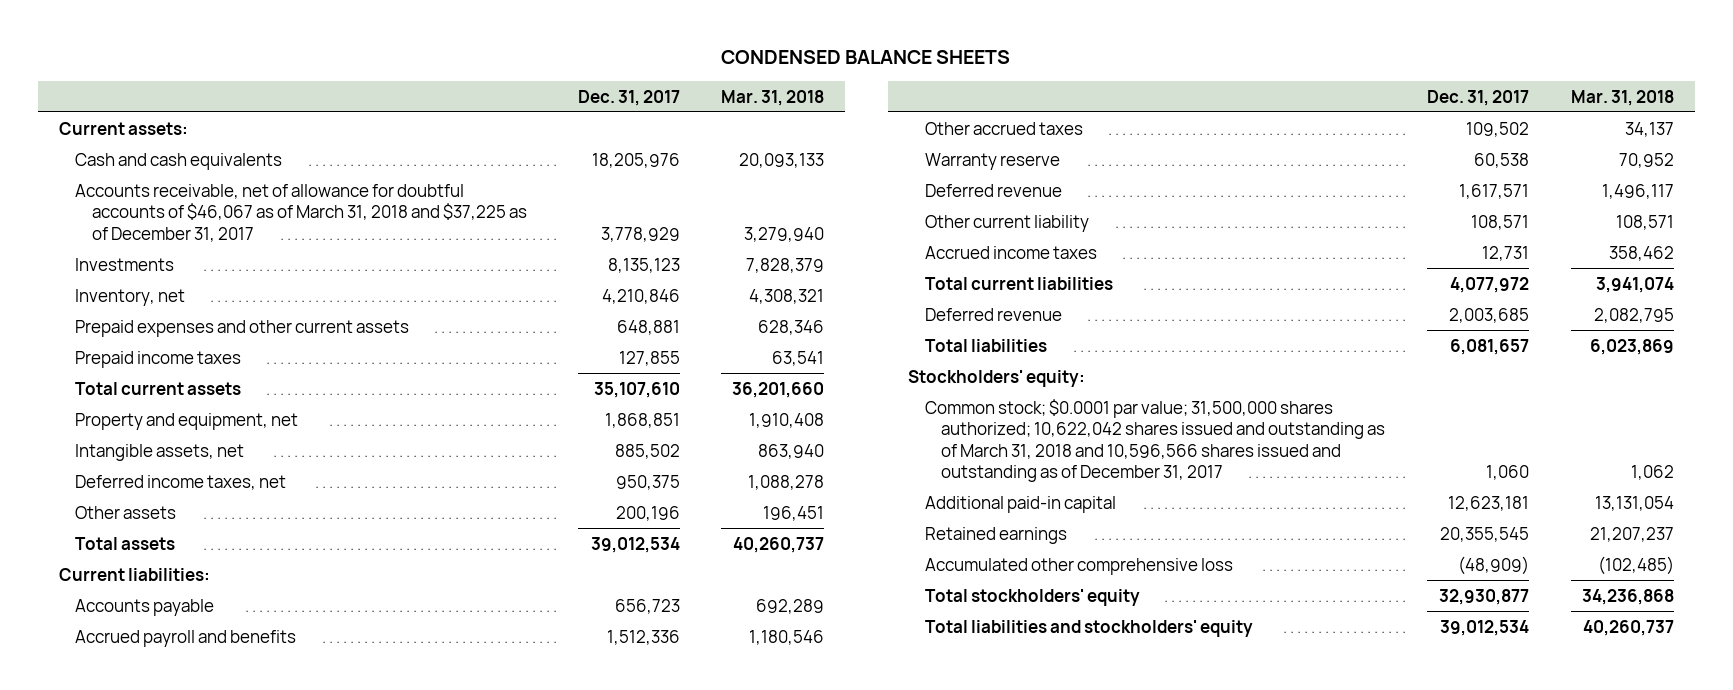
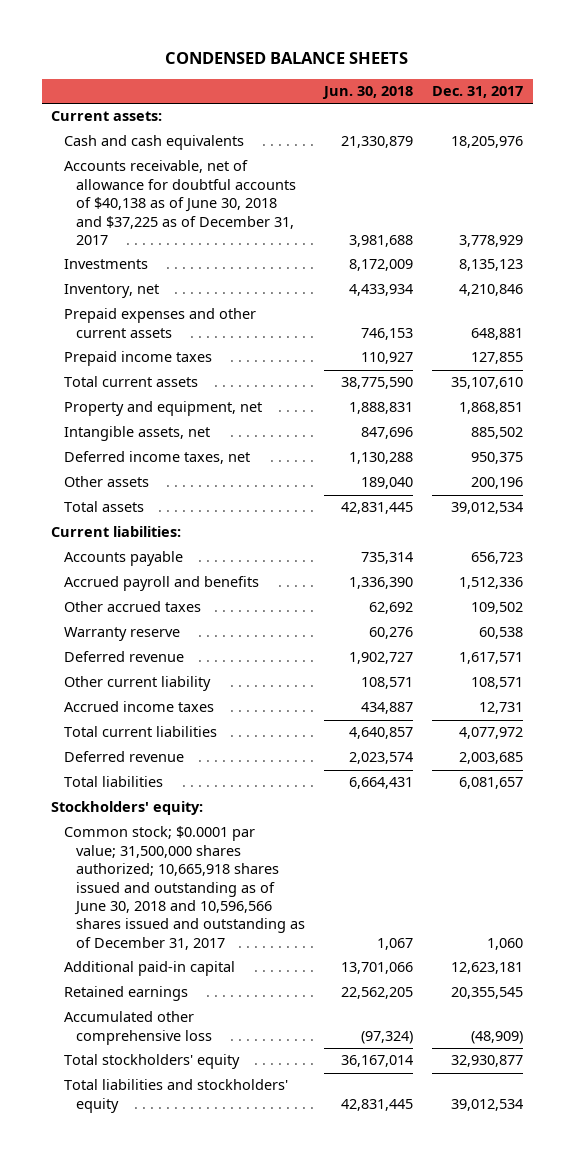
[721,89,825,106] Mar. 31, 2018 -> none
none -> [321,86,413,100] Jun. 30, 2018
[75,183,527,242] Accounts receivable, net of allowance for doubtful accounts of $46,067 as of March 31, 2018 and $37,225 as of December 31, 2017 -> [63,160,296,245] Accounts receivable, net of allowance for doubtful accounts of $40,138 as of June 30, 2018 and $37,225 as of December 31, 2017
[924,398,1386,483] Common stock; $0.0001 par value; 31,500,000 shares authorized; 10,622,042 shares issued and outstanding as of March 31, 2018 and 10,596,566 shares issued and outstanding as of December 31, 2017 -> [63,826,305,950] Common stock; $0.0001 par value; 31,500,000 shares authorized; 10,665,918 shares issued and outstanding as of June 30, 2018 and 10,596,566 shares issued and outstanding as of December 31, 2017

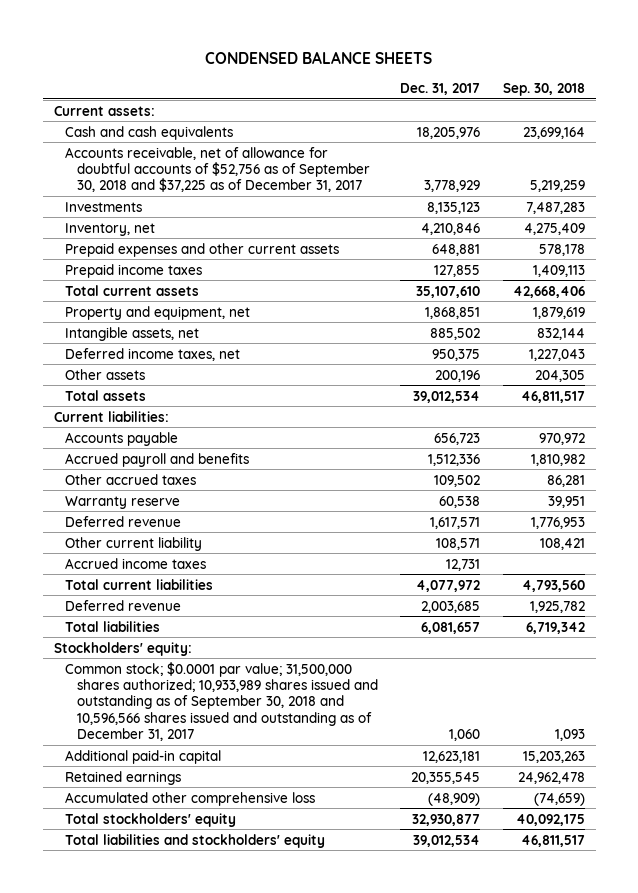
[321,86,413,100] Jun. 30, 2018 -> none
none -> [502,83,585,97] Sep. 30, 2018
[63,160,296,245] Accounts receivable, net of allowance for doubtful accounts of $40,138 as of June 30, 2018 and $37,225 as of December 31, 2017 -> [65,146,370,193] Accounts receivable, net of allowance for doubtful accounts of $52,756 as of September 30, 2018 and $37,225 as of December 31, 2017
[63,826,305,950] Common stock; $0.0001 par value; 31,500,000 shares authorized; 10,665,918 shares issued and outstanding as of June 30, 2018 and 10,596,566 shares issued and outstanding as of December 31, 2017 -> [65,661,378,742] Common stock; $0.0001 par value; 31,500,000 shares authorized; 10,933,989 shares issued and outstanding as of September 30, 2018 and 10,596,566 shares issued and outstanding as of December 31, 2017

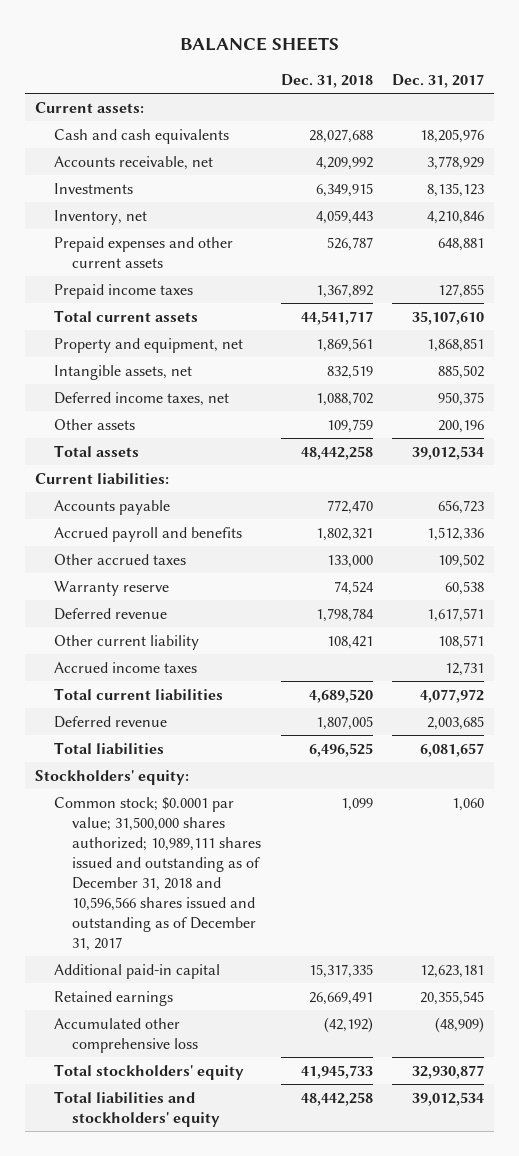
[205,50,433,64] CONDENSED BALANCE SHEETS -> [179,37,339,52] BALANCE SHEETS
[502,83,585,97] Sep. 30, 2018 -> none
none -> [280,74,373,89] Dec. 31, 2018
[65,146,370,193] Accounts receivable, net of allowance for doubtful accounts of $52,756 as of September 30, 2018 and $37,225 as of December 31, 2017 -> [53,155,213,170] Accounts receivable, net
[65,661,378,742] Common stock; $0.0001 par value; 31,500,000 shares authorized; 10,933,989 shares issued and outstanding as of September 30, 2018 and 10,596,566 shares issued and outstanding as of December 31, 2017 -> [53,796,262,952] Common stock; $0.0001 par value; 31,500,000 shares authorized; 10,989,111 shares issued and outstanding as of December 31, 2018 and 10,596,566 shares issued and outstanding as of December 31, 2017

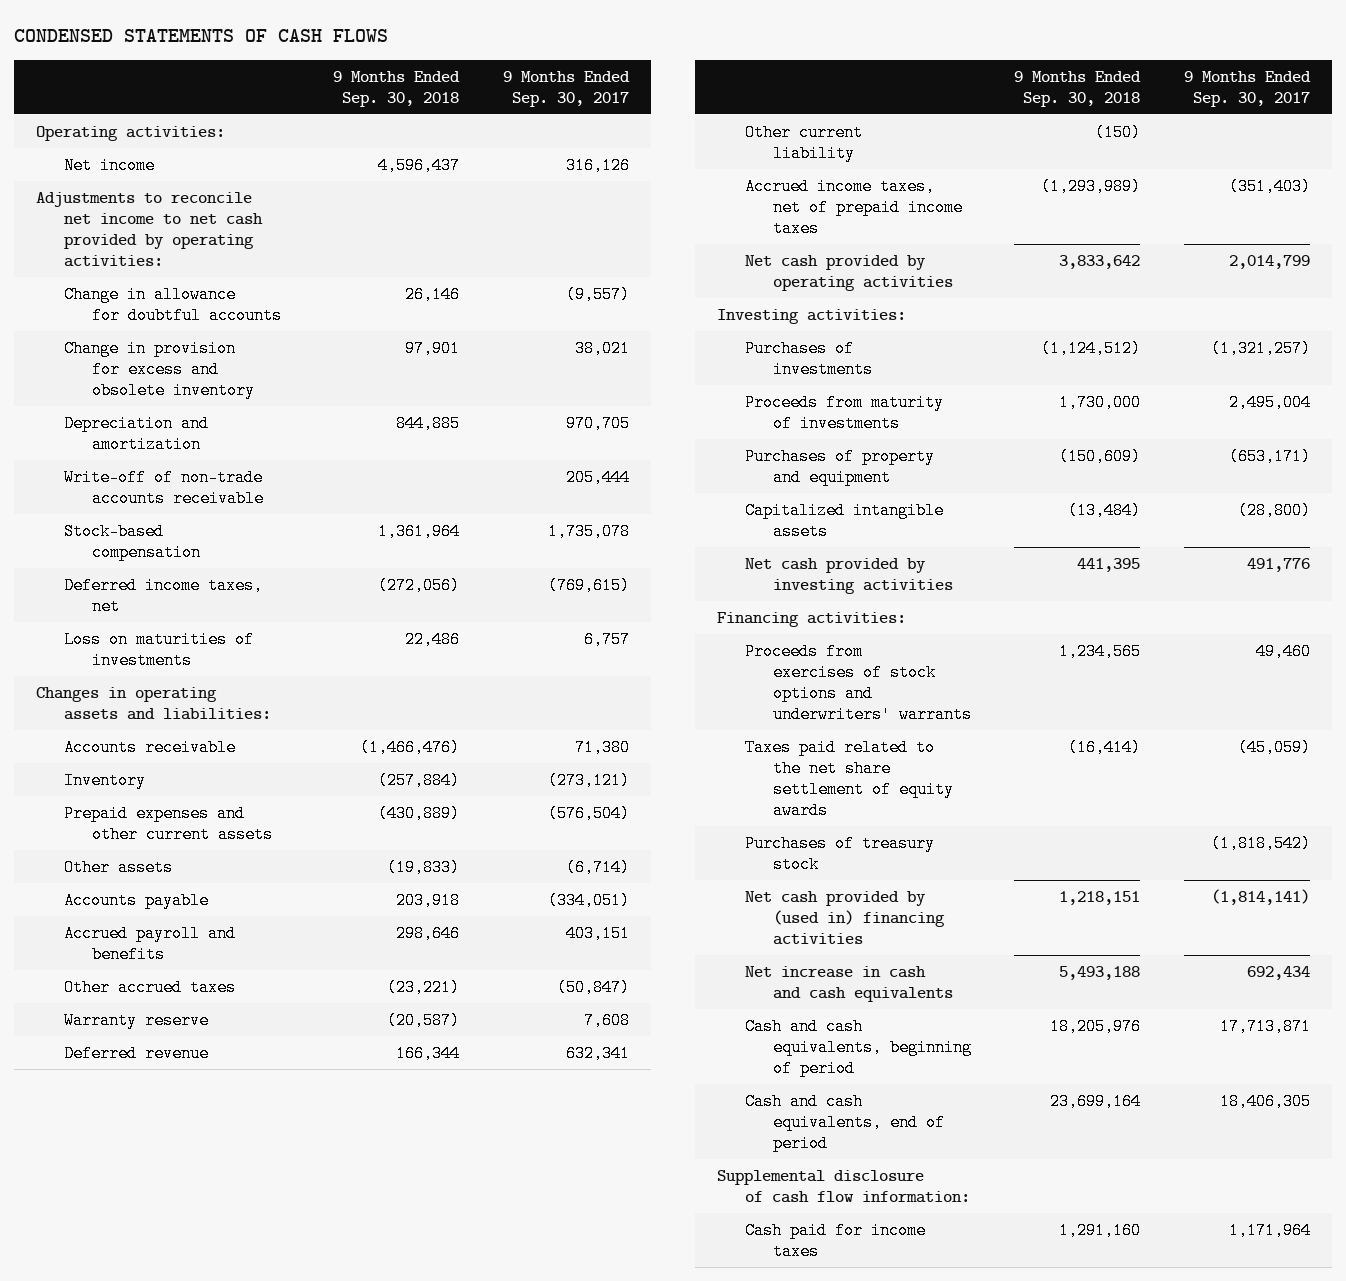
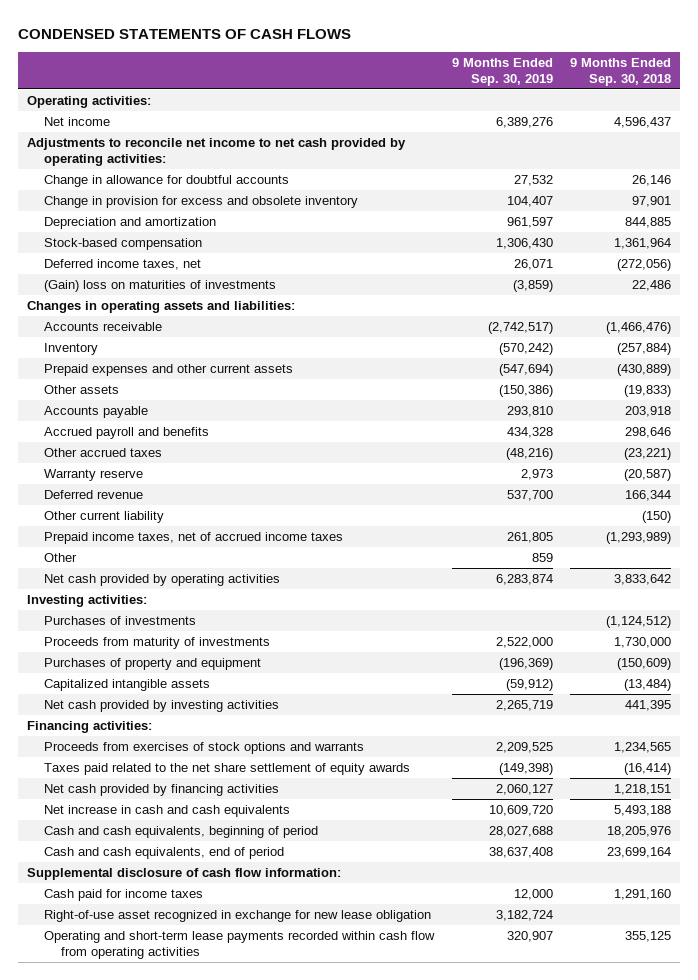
[503,70,631,107] 9 Months Ended Sep. 30, 2017 -> none
none -> [451,58,553,86] 9 Months Ended Sep. 30, 2019
[63,468,264,507] Write-off of non-trade accounts receivable -> none
[63,630,254,669] Loss on maturities of investments -> [44,280,277,293] (Gain) loss on maturities of investments
[744,177,963,237] Accrued income taxes, net of prepaid income taxes -> [44,532,344,545] Prepaid income taxes, net of accrued income taxes
none -> [44,553,78,563] Other
[744,642,972,724] Proceeds from exercises of stock options and underwriters' warrants -> [44,742,365,755] Proceeds from exercises of stock options and warrants
[744,834,935,873] Purchases of treasury stock -> none
[744,890,945,945] Net cash provided by (used in) financing activities -> [44,784,280,797] Net cash provided by financing activities
none -> [44,910,432,923] Right-of-use asset recognized in exchange for new lease obligation
none -> [44,931,436,959] Operating and short-term lease payments recorded within cash flow from operating activities

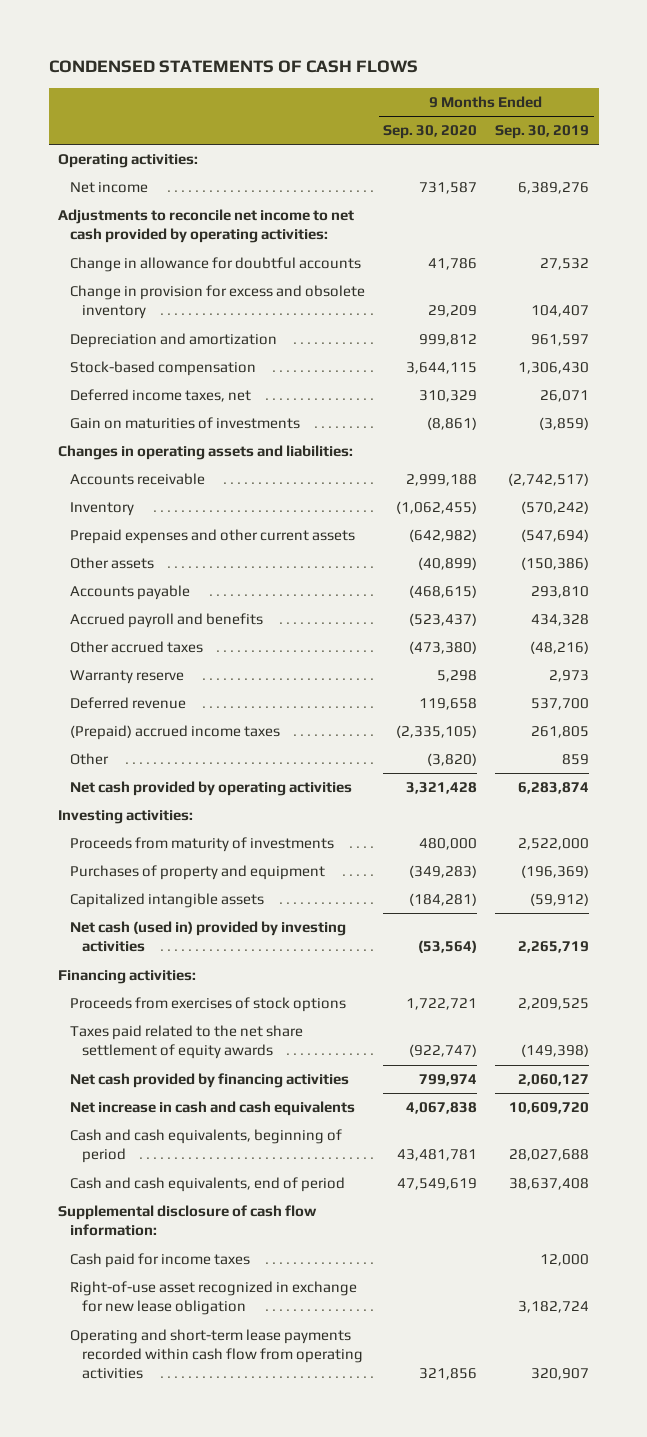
[570,58,672,86] 9 Months Ended Sep. 30, 2018 -> none
none -> [383,125,478,140] Sep. 30, 2020
[44,280,277,293] (Gain) loss on maturities of investments -> [70,417,301,430] Gain on maturities of investments
[44,511,165,524] Other current liability -> none
[44,532,344,545] Prepaid income taxes, net of accrued income taxes -> [70,725,281,741] (Prepaid) accrued income taxes
[44,616,197,626] Purchases of investments -> none
[44,700,280,713] Net cash provided by investing activities -> [70,921,347,953] Net cash (used in) provided by investing activities
[44,742,365,755] Proceeds from exercises of stock options and warrants -> [70,997,347,1013] Proceeds from exercises of stock options

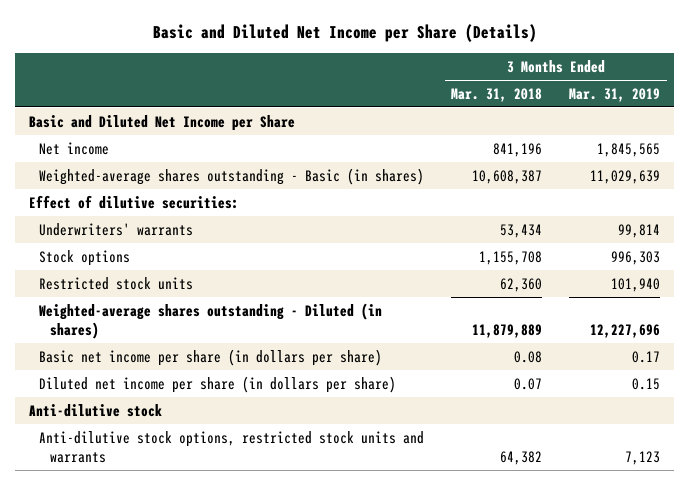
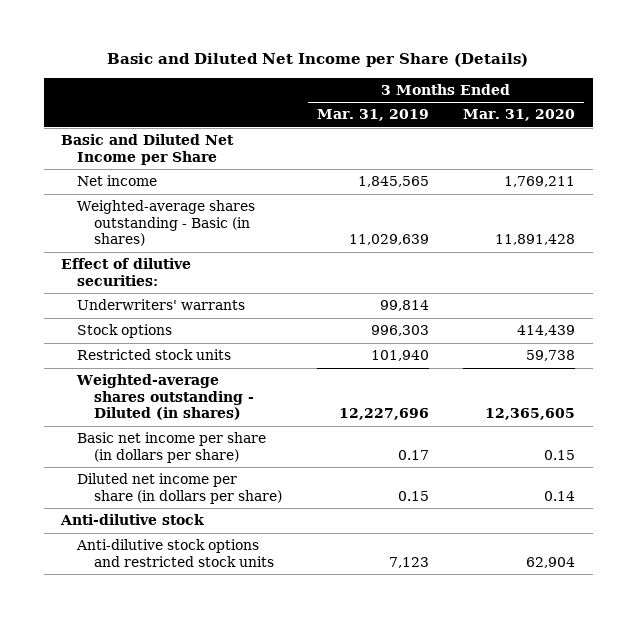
[451,87,543,102] Mar. 31, 2018 -> none
none -> [463,109,576,122] Mar. 31, 2020
[39,430,425,463] Anti-dilutive stock options, restricted stock units and warrants -> [76,539,274,567] Anti-dilutive stock options and restricted stock units

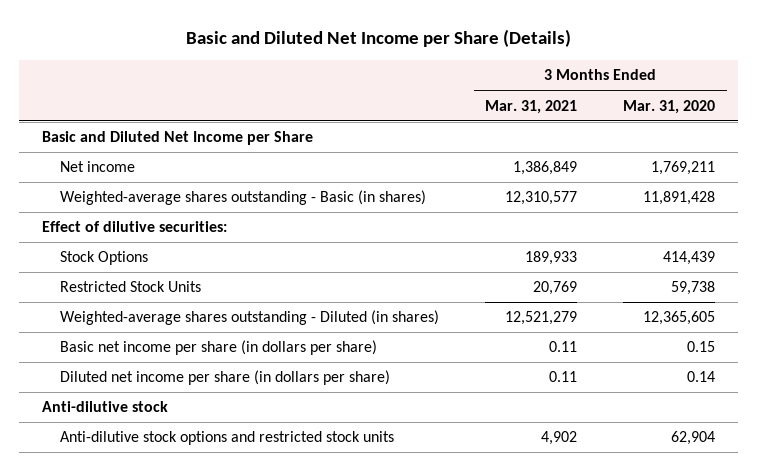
[316,109,429,122] Mar. 31, 2019 -> none
none -> [485,99,578,114] Mar. 31, 2021
[77,299,246,311] Underwriters' warrants -> none
[77,324,173,339] Stock options -> [60,251,149,266] Stock Options
[77,349,232,361] Restricted stock units -> [60,281,202,293] Restricted Stock Units

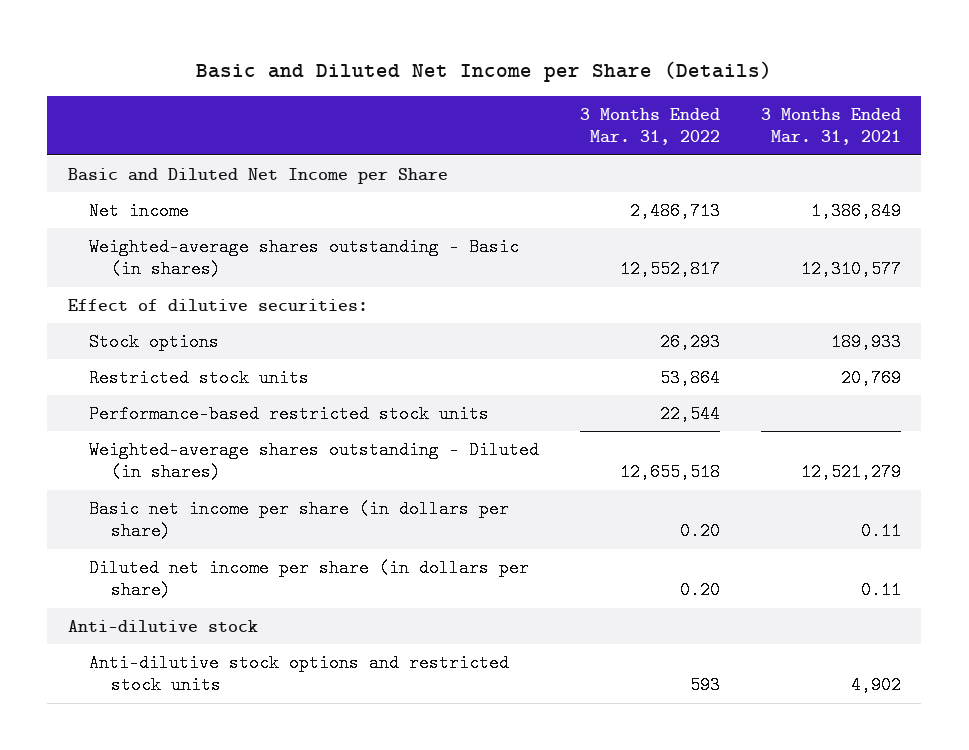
[623,99,716,114] Mar. 31, 2020 -> none
none -> [580,107,721,146] 3 Months Ended Mar. 31, 2022
[60,251,149,266] Stock Options -> [89,332,220,351] Stock options
[60,281,202,293] Restricted Stock Units -> [89,368,310,387] Restricted stock units
none -> [89,404,490,423] Performance-based restricted stock units

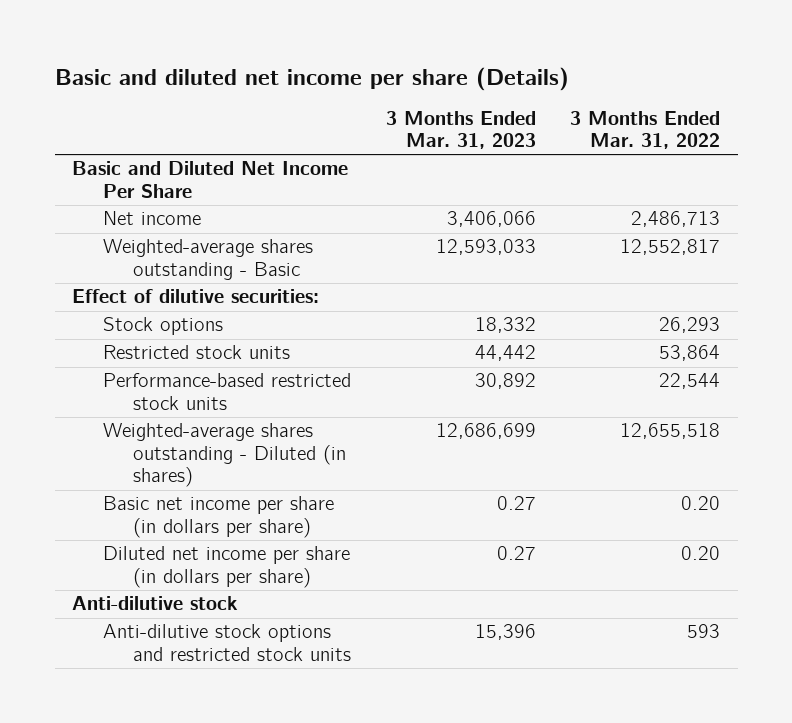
[196,60,773,82] Basic and Diluted Net Income per Share (Details) -> [54,66,569,91] Basic and diluted net income per share (Details)
[761,107,902,146] 3 Months Ended Mar. 31, 2021 -> none
none -> [385,110,536,150] 3 Months Ended Mar. 31, 2023
[67,167,448,184] Basic and Diluted Net Income per Share -> [71,161,348,198] Basic and Diluted Net Income Per Share
[89,237,520,279] Weighted-average shares outstanding - Basic (in shares) -> [102,239,313,280] Weighted-average shares outstanding - Basic

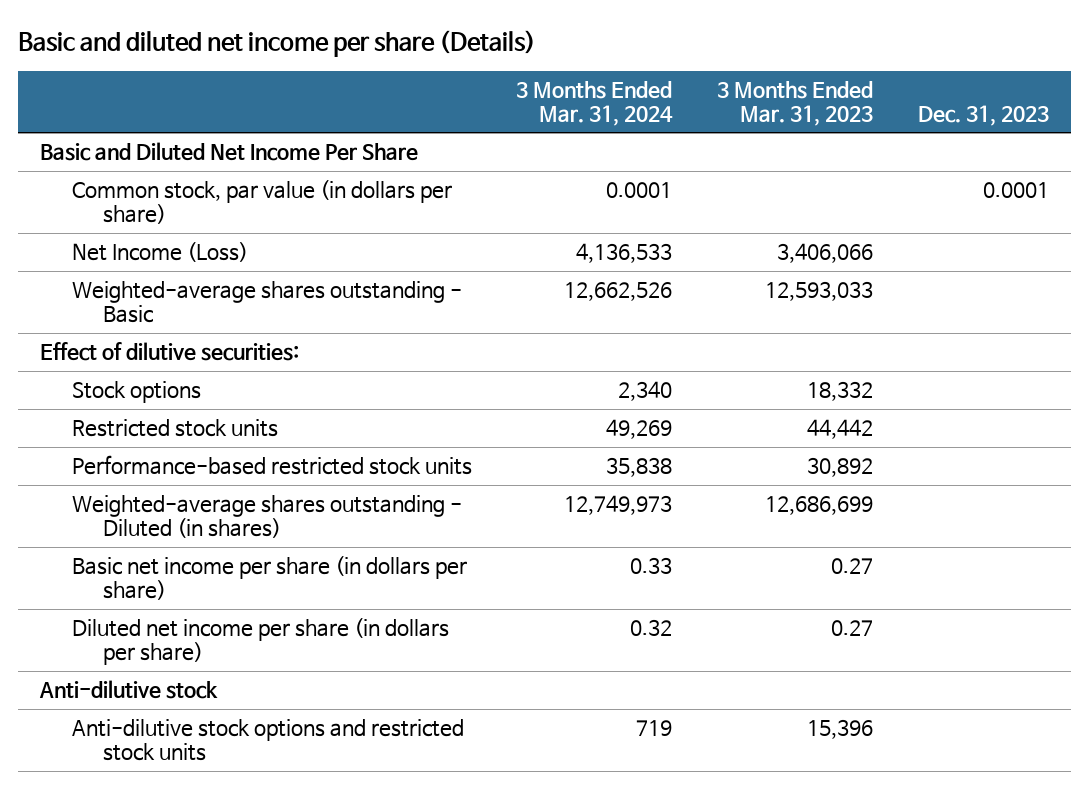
[570,110,721,150] 3 Months Ended Mar. 31, 2022 -> none
none -> [516,81,674,127] 3 Months Ended Mar. 31, 2024
none -> [918,105,1050,127] Dec. 31, 2023
none -> [71,180,452,225] Common stock, par value (in dollars per share)
[102,211,201,226] Net income -> [71,242,248,263] Net Income (Loss)

